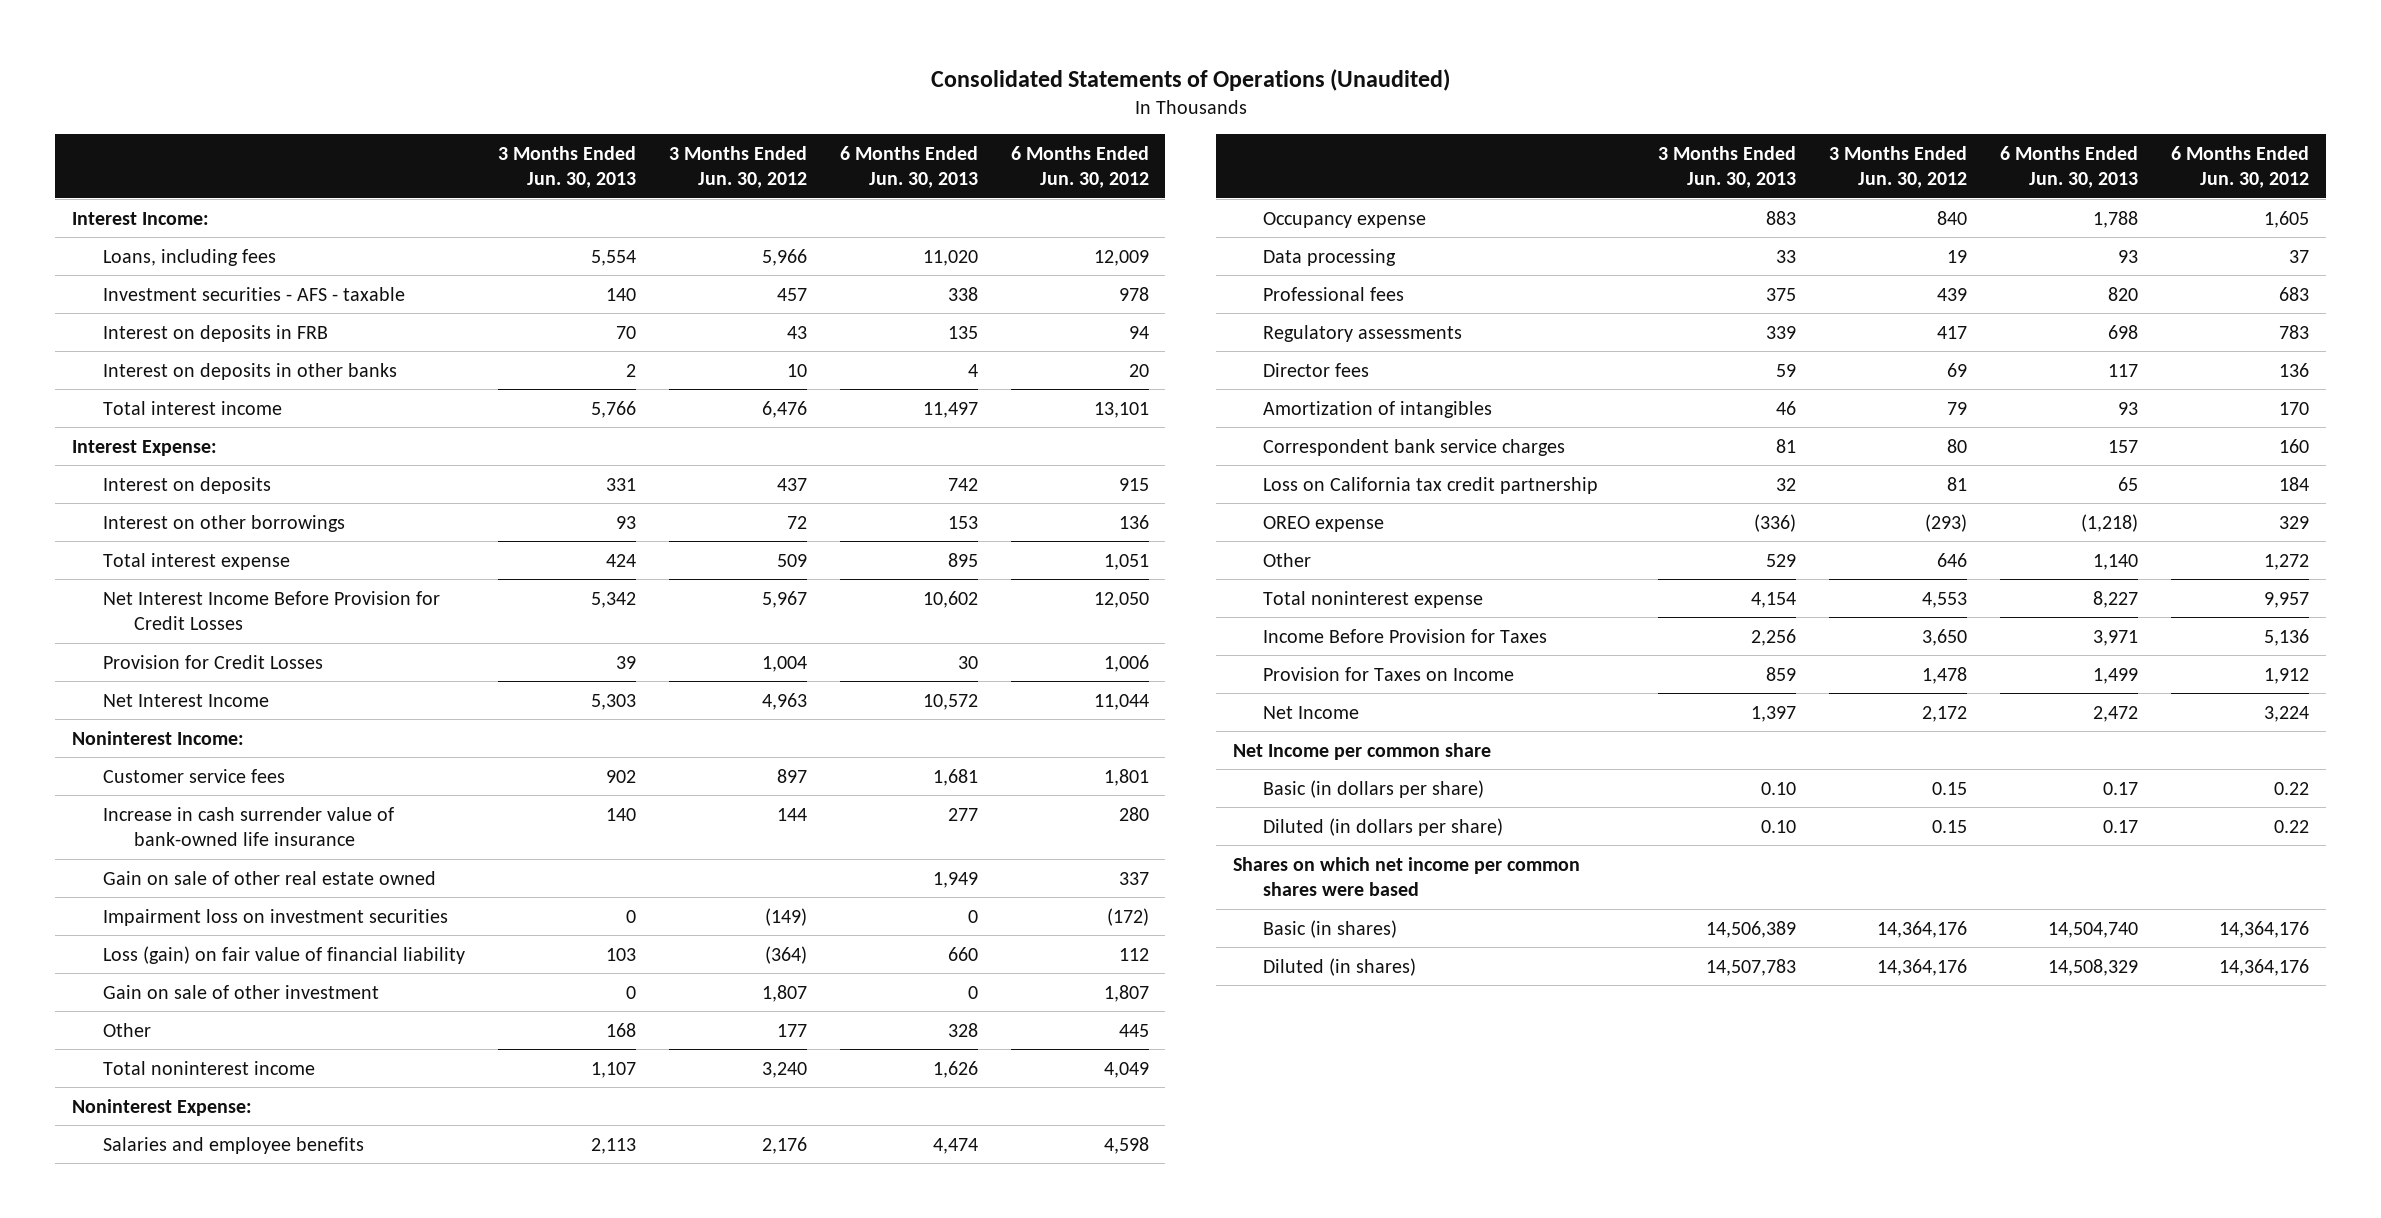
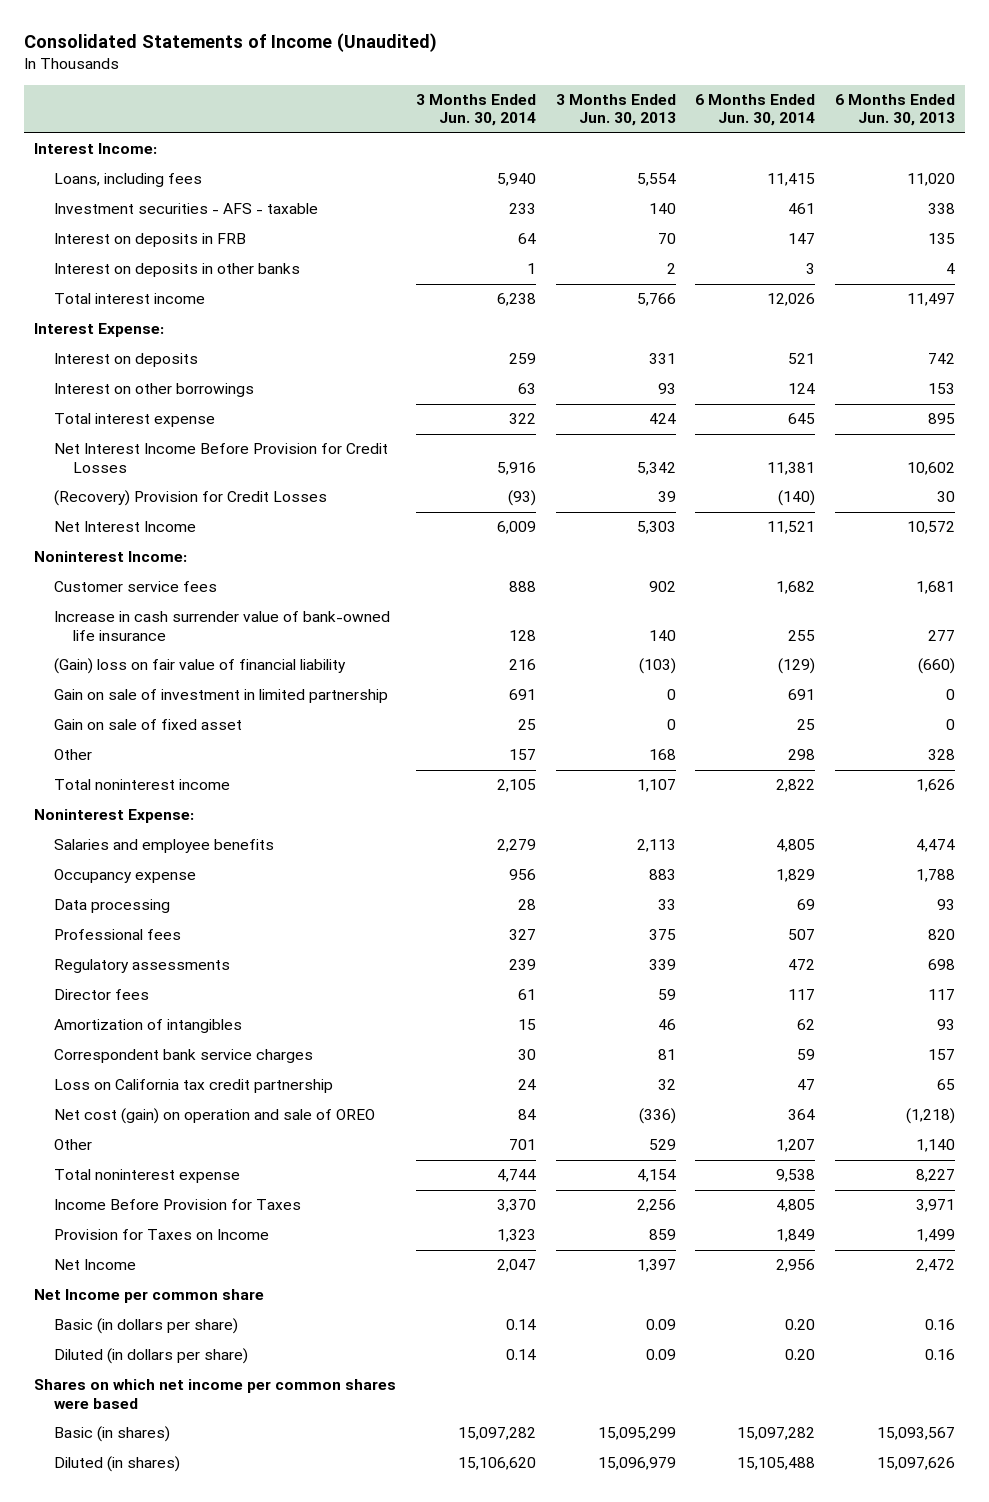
[930,68,1450,91] Consolidated Statements of Operations (Unaudited) -> [24,33,438,53] Consolidated Statements of Income (Unaudited)
[668,146,807,189] 3 Months Ended Jun. 30, 2012 -> none
[1010,146,1149,189] 6 Months Ended Jun. 30, 2012 -> none
none -> [415,93,536,127] 3 Months Ended Jun. 30, 2014
none -> [695,93,816,127] 6 Months Ended Jun. 30, 2014
[102,654,323,669] Provision for Credit Losses -> [53,490,327,507] (Recovery) Provision for Credit Losses
[102,870,436,885] Gain on sale of other real estate owned -> none
[102,908,448,926] Impairment loss on investment securities -> none
[102,945,465,964] Loss (gain) on fair value of financial liability -> [53,658,346,675] (Gain) loss on fair value of financial liability
[605,947,636,961] 103 -> [638,658,676,675] (103)
[947,946,978,961] 660 -> [918,658,956,675] (660)
[102,984,379,999] Gain on sale of other investment -> [53,689,388,704] Gain on sale of investment in limited partnership
none -> [53,719,242,731] Gain on sale of fixed asset
[1263,515,1385,532] OREO expense -> [53,1108,375,1125] Net cost (gain) on operation and sale of OREO
[1761,781,1797,795] 0.10 -> [645,1319,676,1331] 0.09
[2103,781,2139,795] 0.17 -> [925,1319,956,1331] 0.16
[1761,819,1797,833] 0.10 -> [645,1349,676,1361] 0.09
[2103,819,2139,833] 0.17 -> [925,1349,956,1361] 0.16
[1706,920,1797,938] 14,506,389 -> [597,1427,676,1441] 15,095,299
[2048,921,2139,938] 14,504,740 -> [877,1427,956,1441] 15,093,567
[1706,958,1797,976] 14,507,783 -> [597,1457,676,1471] 15,096,979
[2048,958,2139,976] 14,508,329 -> [877,1457,956,1471] 15,097,626

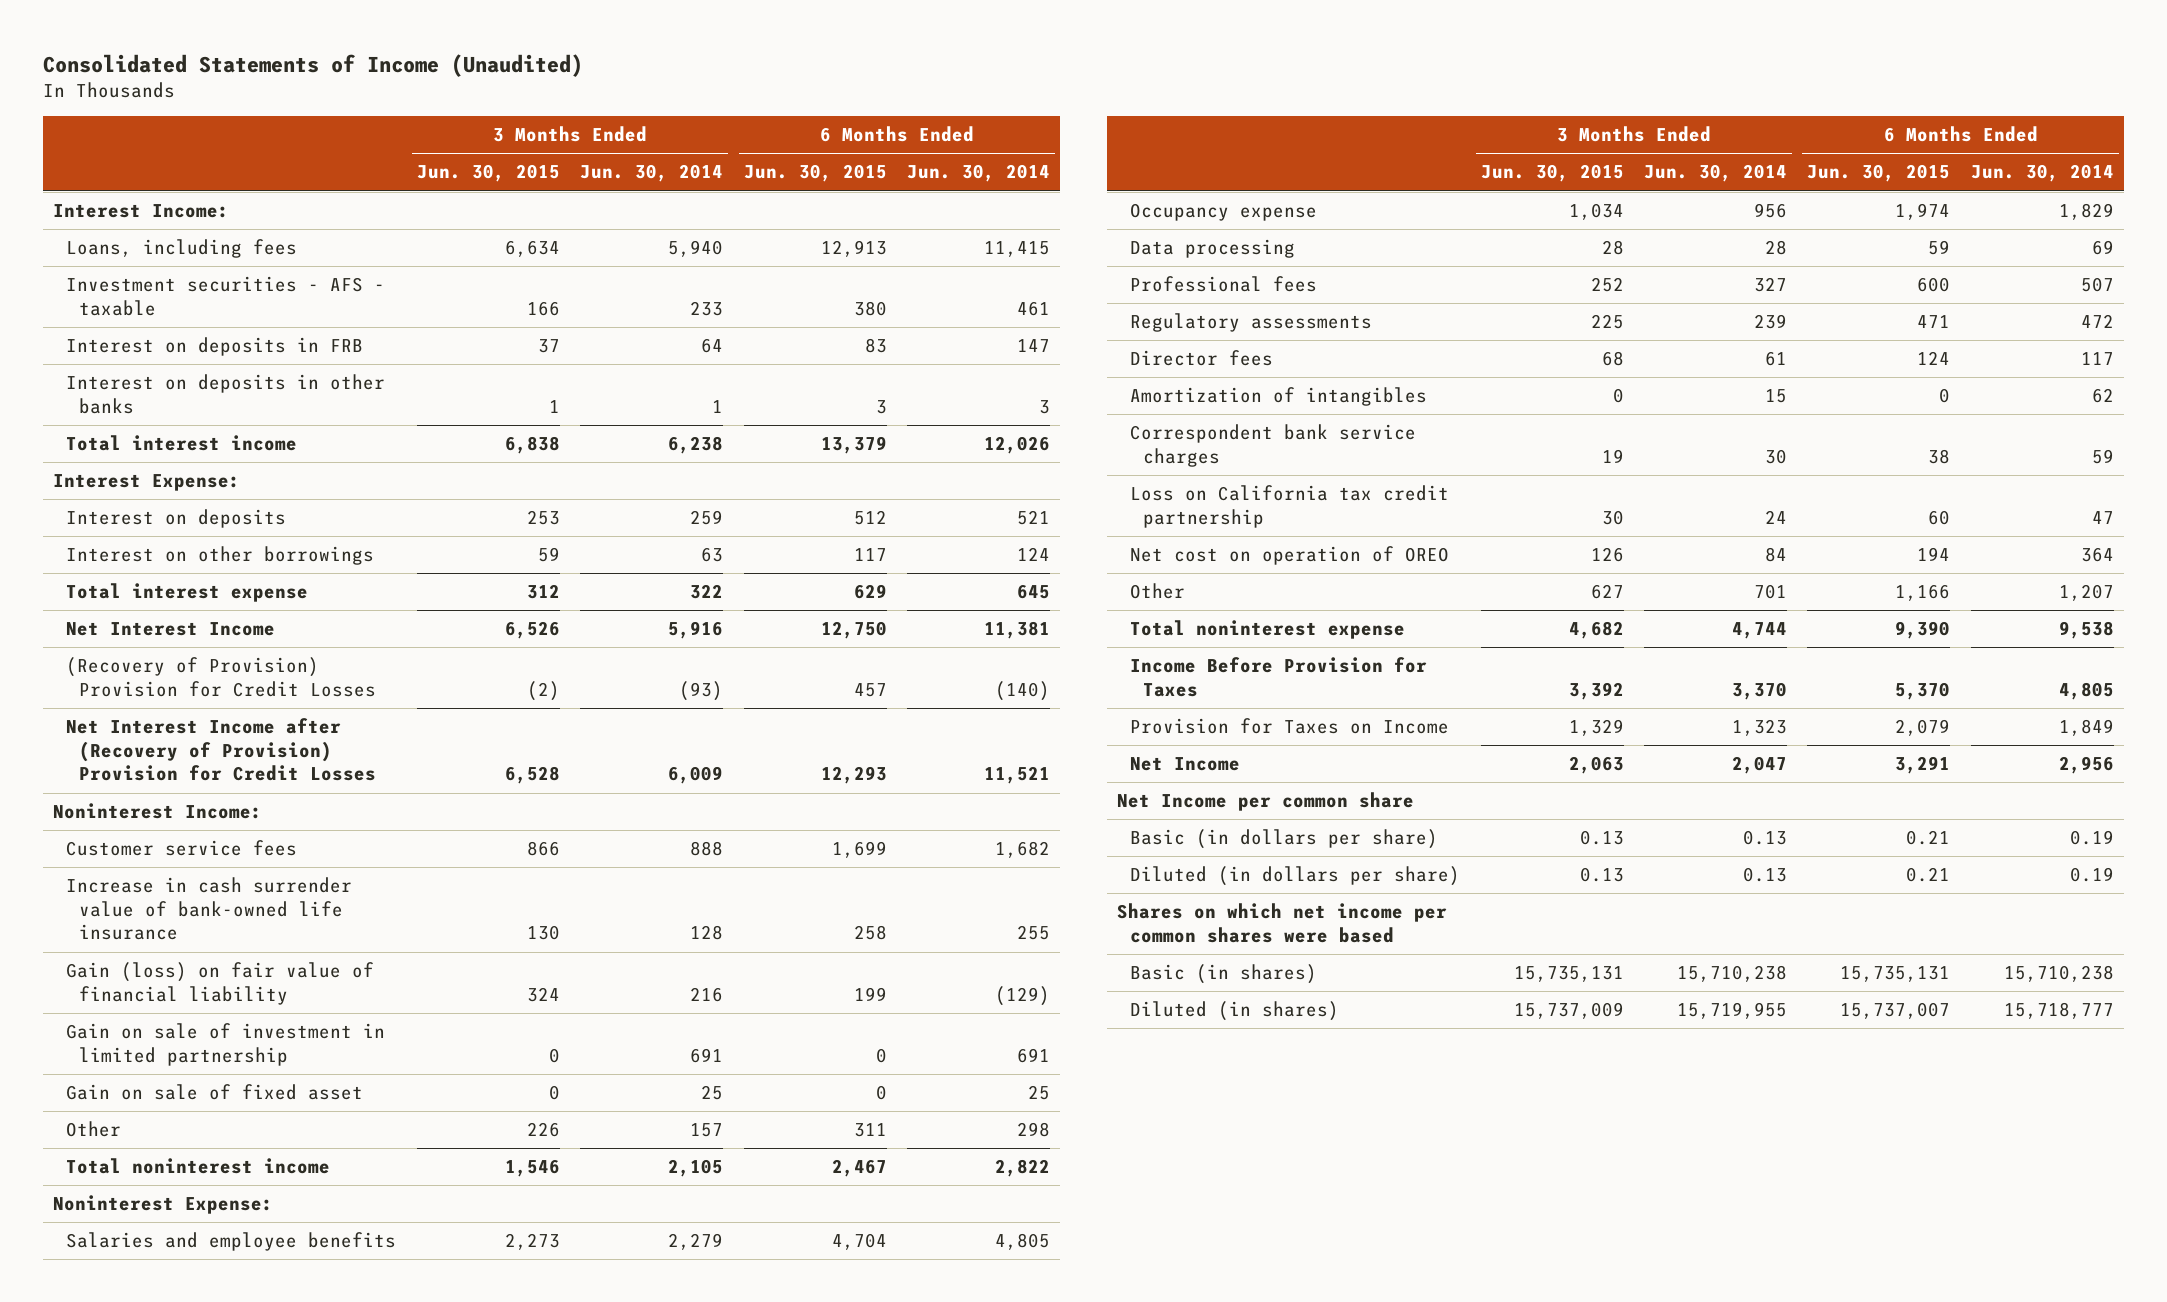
[555,93,676,127] 3 Months Ended Jun. 30, 2013 -> none
[835,93,956,127] 6 Months Ended Jun. 30, 2013 -> none
none -> [416,164,560,183] Jun. 30, 2015
none -> [743,164,887,183] Jun. 30, 2015
[53,443,388,473] Net Interest Income Before Provision for Credit Losses -> [66,622,276,637] Net Interest Income
[53,490,327,507] (Recovery) Provision for Credit Losses -> [66,657,377,697] (Recovery of Provision) Provision for Credit Losses
[53,521,196,533] Net Interest Income -> [66,718,377,782] Net Interest Income after (Recovery of Provision) Provision for Credit Losses
[53,658,346,675] (Gain) loss on fair value of financial liability -> [66,962,375,1005] Gain (loss) on fair value of financial liability
[53,1108,375,1125] Net cost (gain) on operation and sale of OREO -> [1130,546,1450,566] Net cost on operation of OREO
[505,1319,536,1331] 0.14 -> [1743,830,1788,846] 0.13
[785,1319,816,1331] 0.20 -> [2069,830,2114,846] 0.19
[505,1349,536,1361] 0.14 -> [1743,867,1788,883] 0.13
[785,1349,816,1361] 0.20 -> [2069,867,2114,883] 0.19
[457,1427,536,1441] 15,097,282 -> [1677,965,1788,983] 15,710,238
[737,1427,816,1441] 15,097,282 -> [2003,965,2114,983] 15,710,238
[457,1457,536,1471] 15,106,620 -> [1677,1002,1788,1020] 15,719,955
[737,1457,816,1471] 15,105,488 -> [2003,1002,2114,1020] 15,718,777

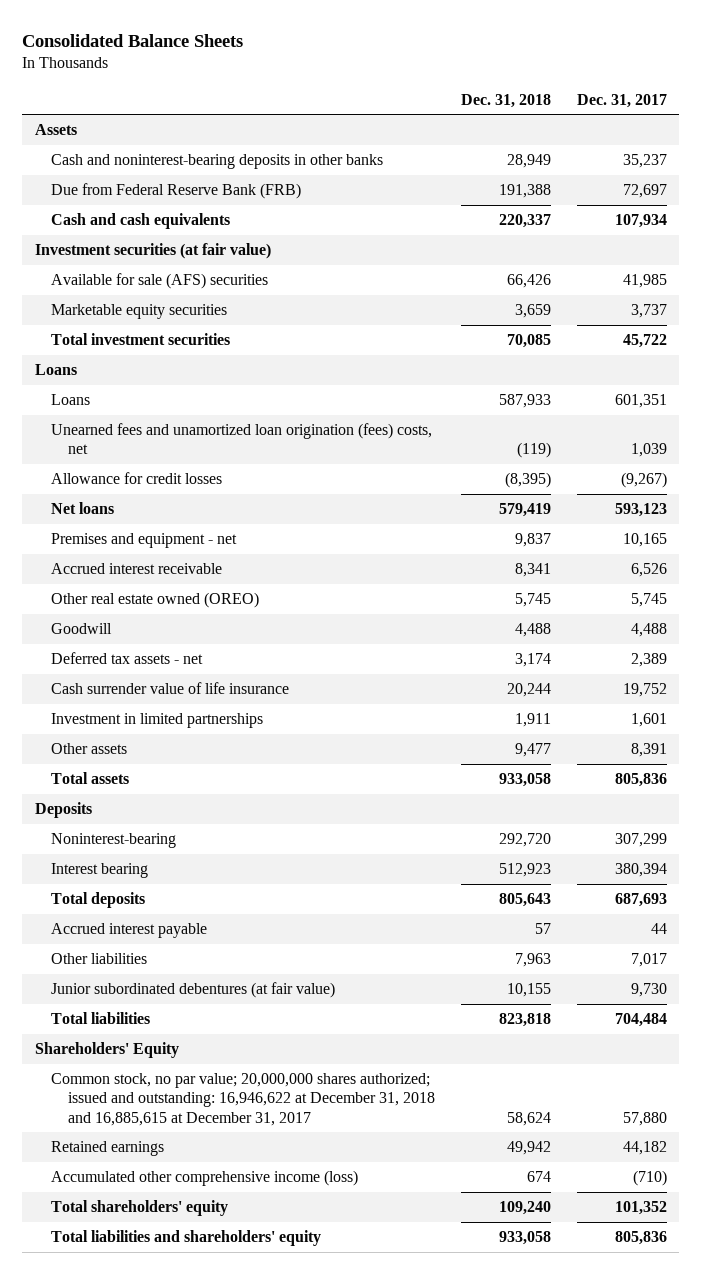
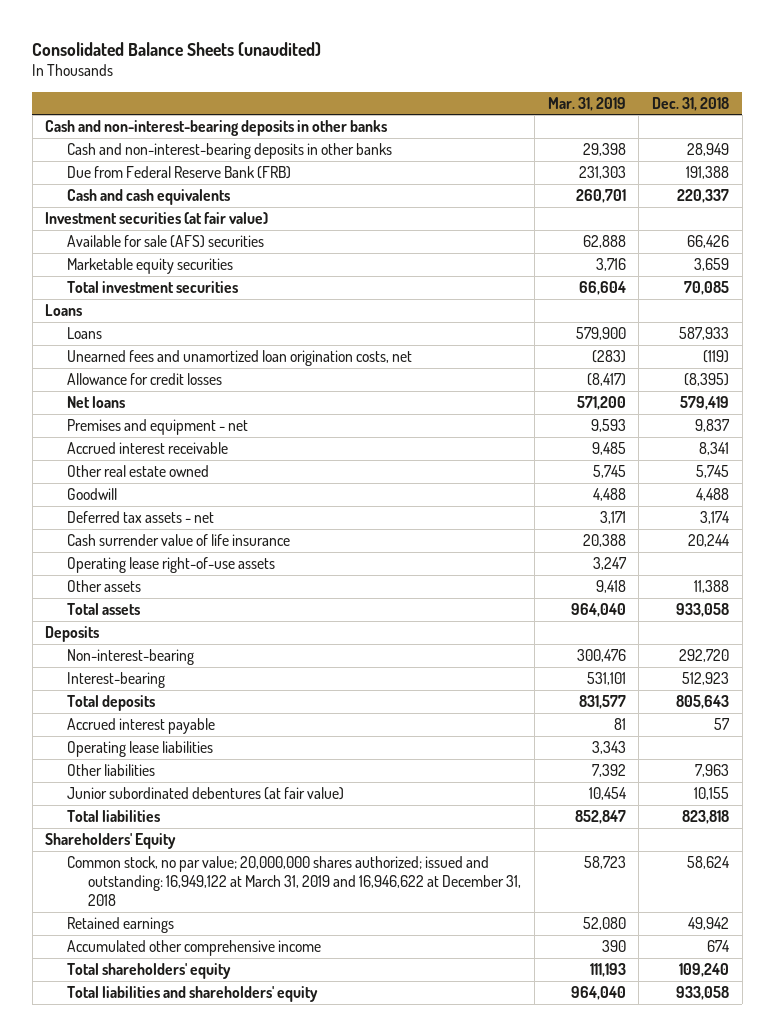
[21,33,243,47] Consolidated Balance Sheets -> [32,41,322,56] Consolidated Balance Sheets (unaudited)
[576,93,667,108] Dec. 31, 2017 -> none
none -> [547,96,626,111] Mar. 31, 2019
[34,124,77,136] Assets -> none
none -> [45,119,388,136] Cash and non-interest-bearing deposits in other banks
[51,154,384,170] Cash and noninterest-bearing deposits in other banks -> [66,142,392,159] Cash and non-interest-bearing deposits in other banks
[51,423,433,455] Unearned fees and unamortized loan origination (fees) costs, net -> [66,349,412,366] Unearned fees and unamortized loan origination costs, net
[51,592,260,609] Other real estate owned (OREO) -> [66,464,209,477] Other real estate owned
[51,713,264,729] Investment in limited partnerships -> none
none -> [66,556,275,573] Operating lease right-of-use assets
[514,743,551,758] 9,477 -> [694,579,730,593] 11,388
[51,833,177,849] Noninterest-bearing -> [66,648,194,665] Non-interest-bearing
[51,863,149,879] Interest bearing -> [66,671,165,688] Interest-bearing
none -> [66,740,213,757] Operating lease liabilities
[51,1073,436,1126] Common stock, no par value; 20,000,000 shares authorized; issued and outstanding: 16,946,622 at December 31, 2018 and 16,885,615 at December 31, 2017 -> [66,855,522,907] Common stock, no par value; 20,000,000 shares authorized; issued and outstanding: 16,949,122 at March 31, 2019 and 16,946,622 at December 31, 2018
[51,1170,359,1187] Accumulated other comprehensive income (loss) -> [66,939,321,956] Accumulated other comprehensive income

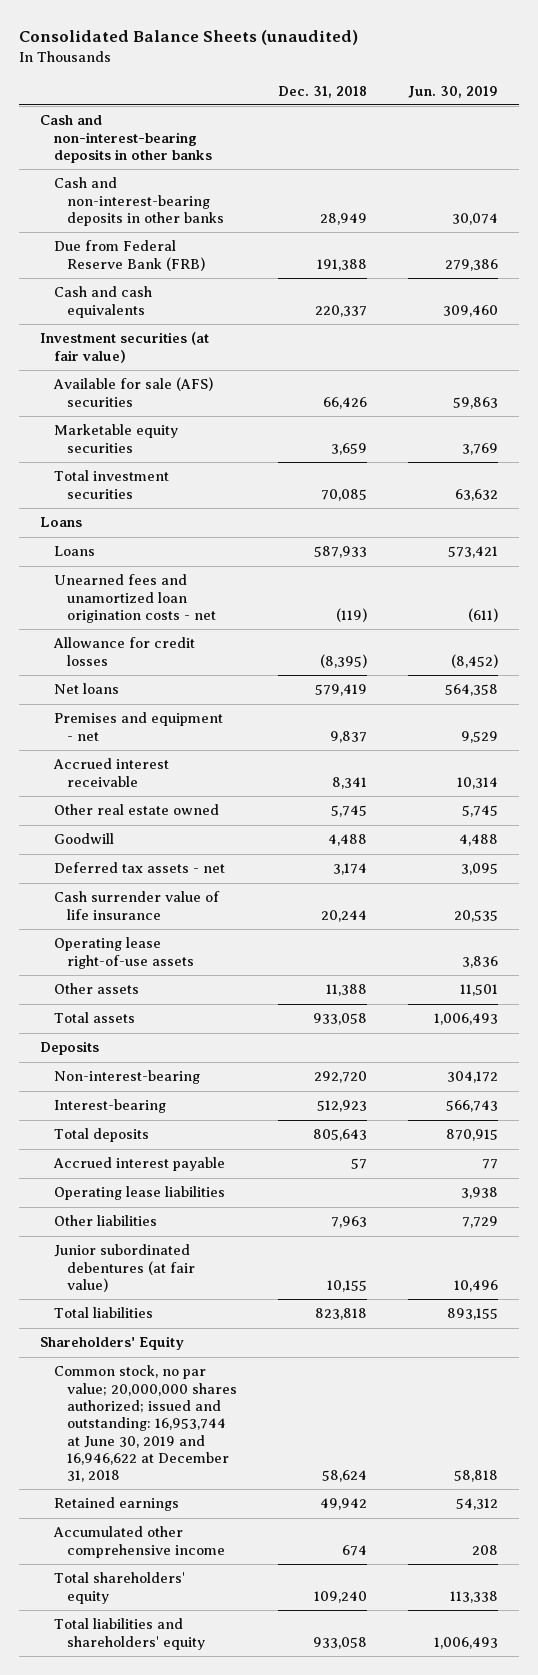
[547,96,626,111] Mar. 31, 2019 -> none
none -> [408,85,499,98] Jun. 30, 2019
[66,349,412,366] Unearned fees and unamortized loan origination costs, net -> [53,574,217,623] Unearned fees and unamortized loan origination costs - net
[66,855,522,907] Common stock, no par value; 20,000,000 shares authorized; issued and outstanding: 16,949,122 at March 31, 2019 and 16,946,622 at December 31, 2018 -> [53,1365,238,1483] Common stock, no par value; 20,000,000 shares authorized; issued and outstanding: 16,953,744 at June 30, 2019 and 16,946,622 at December 31, 2018

